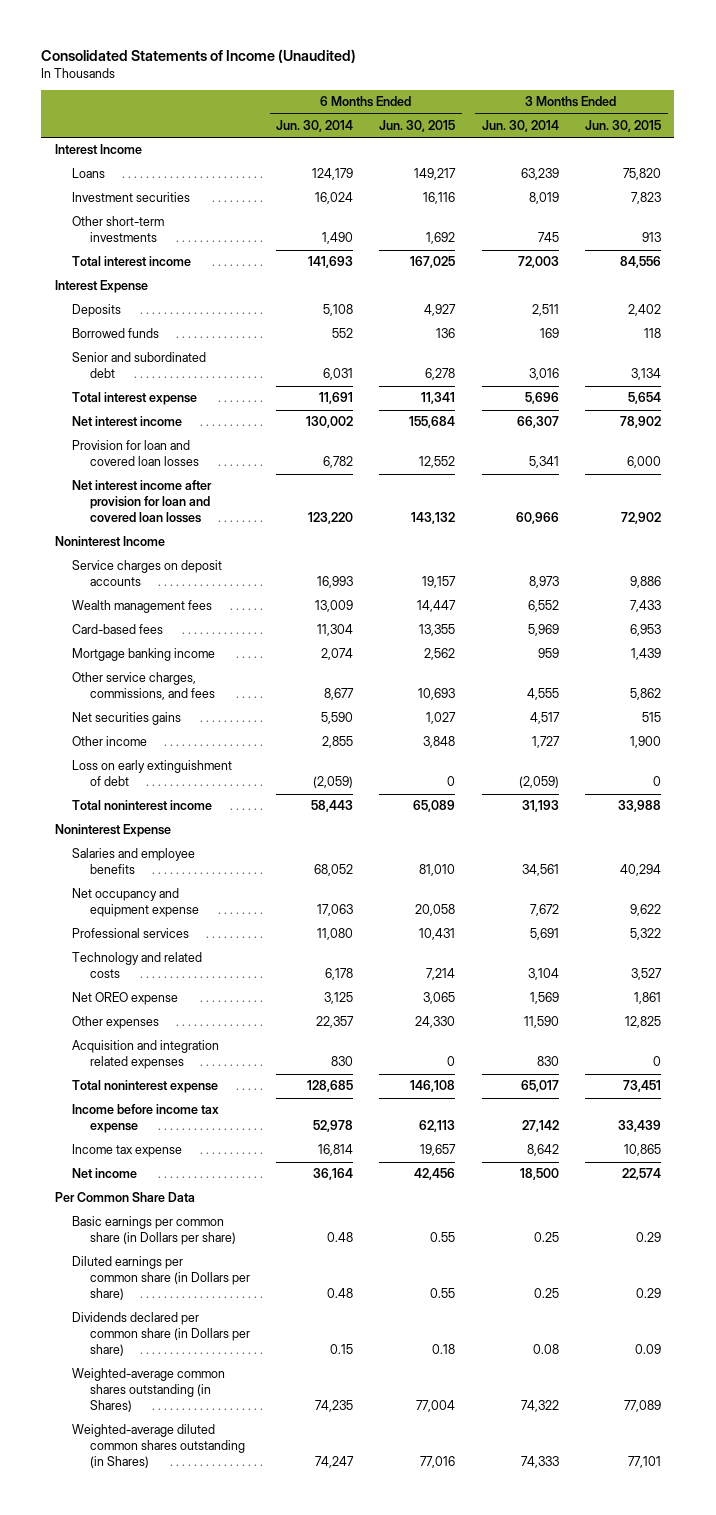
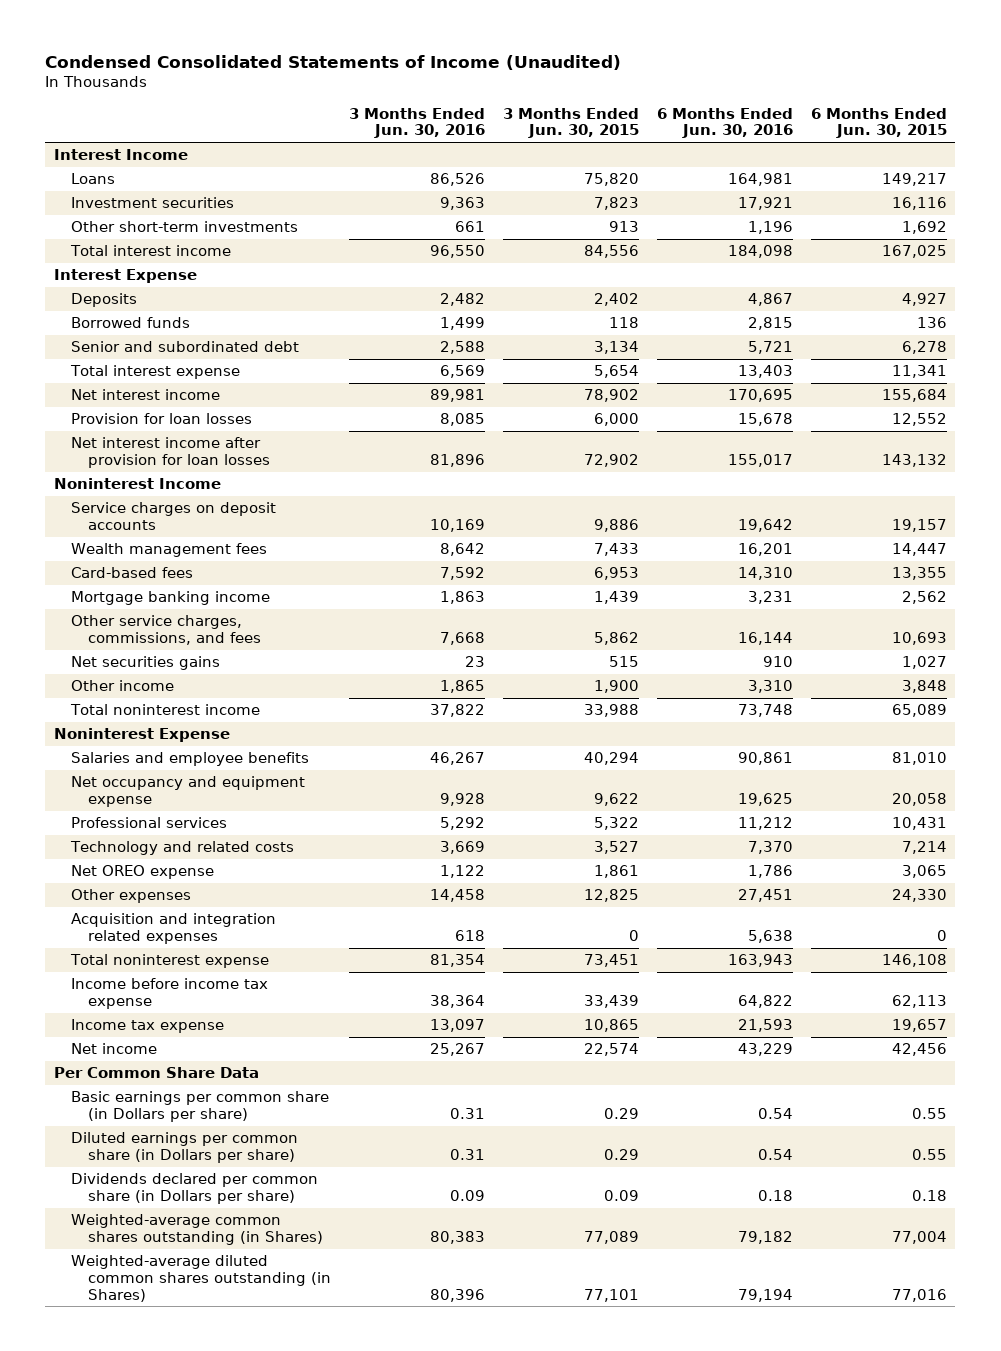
[41,48,357,63] Consolidated Statements of Income (Unaudited) -> [45,54,622,70] Condensed Consolidated Statements of Income (Unaudited)
[276,120,354,133] Jun. 30, 2014 -> none
[481,120,559,133] Jun. 30, 2014 -> none
none -> [349,107,486,139] 3 Months Ended Jun. 30, 2016
none -> [656,107,793,139] 6 Months Ended Jun. 30, 2016
[72,440,199,467] Provision for loan and covered loan losses -> [71,413,253,425] Provision for loan losses
[72,480,213,524] Net interest income after provision for loan and covered loan losses -> [71,437,271,468] Net interest income after provision for loan losses
[72,760,233,787] Loss on early extinguishment of debt -> none

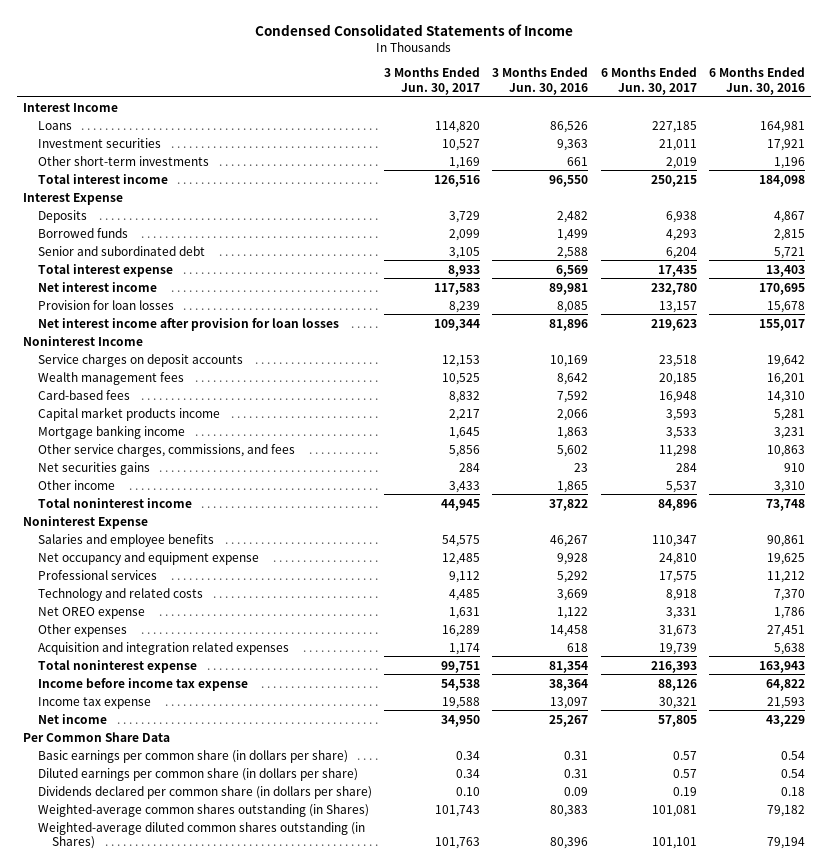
[45,54,622,70] Condensed Consolidated Statements of Income (Unaudited) -> [255,23,574,36] Condensed Consolidated Statements of Income
[502,107,639,139] 3 Months Ended Jun. 30, 2015 -> none
[810,107,947,139] 6 Months Ended Jun. 30, 2015 -> none
none -> [384,67,481,95] 3 Months Ended Jun. 30, 2017
none -> [600,67,697,95] 6 Months Ended Jun. 30, 2017
none -> [37,406,220,421] Capital market products income
[440,631,486,645] 7,668 -> [557,444,589,457] 5,602
[737,631,793,645] 16,144 -> [767,444,806,457] 10,863
[71,1091,330,1122] Basic earnings per common share (in Dollars per share) -> [37,749,348,763] Basic earnings per common share (in dollars per share)
[71,1132,299,1163] Diluted earnings per common share (in Dollars per share) -> [37,767,358,781] Diluted earnings per common share (in dollars per share)
[71,1173,319,1204] Dividends declared per common share (in Dollars per share) -> [37,785,372,799] Dividends declared per common share (in dollars per share)

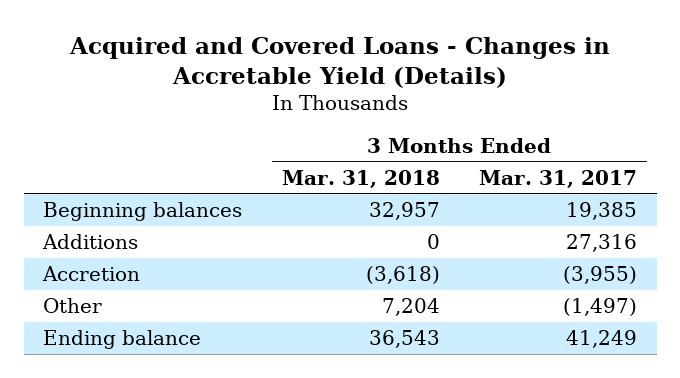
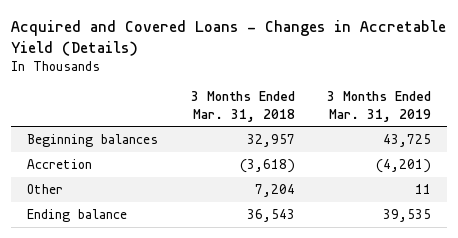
[478,169,637,188] Mar. 31, 2017 -> none
none -> [326,91,431,122] 3 Months Ended Mar. 31, 2019
[42,234,139,250] Additions -> none

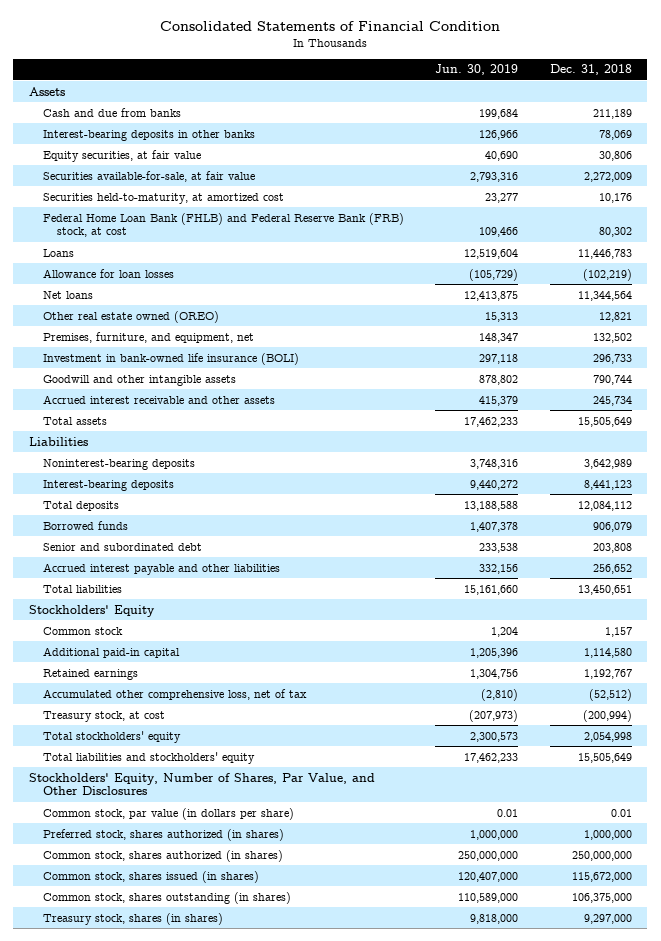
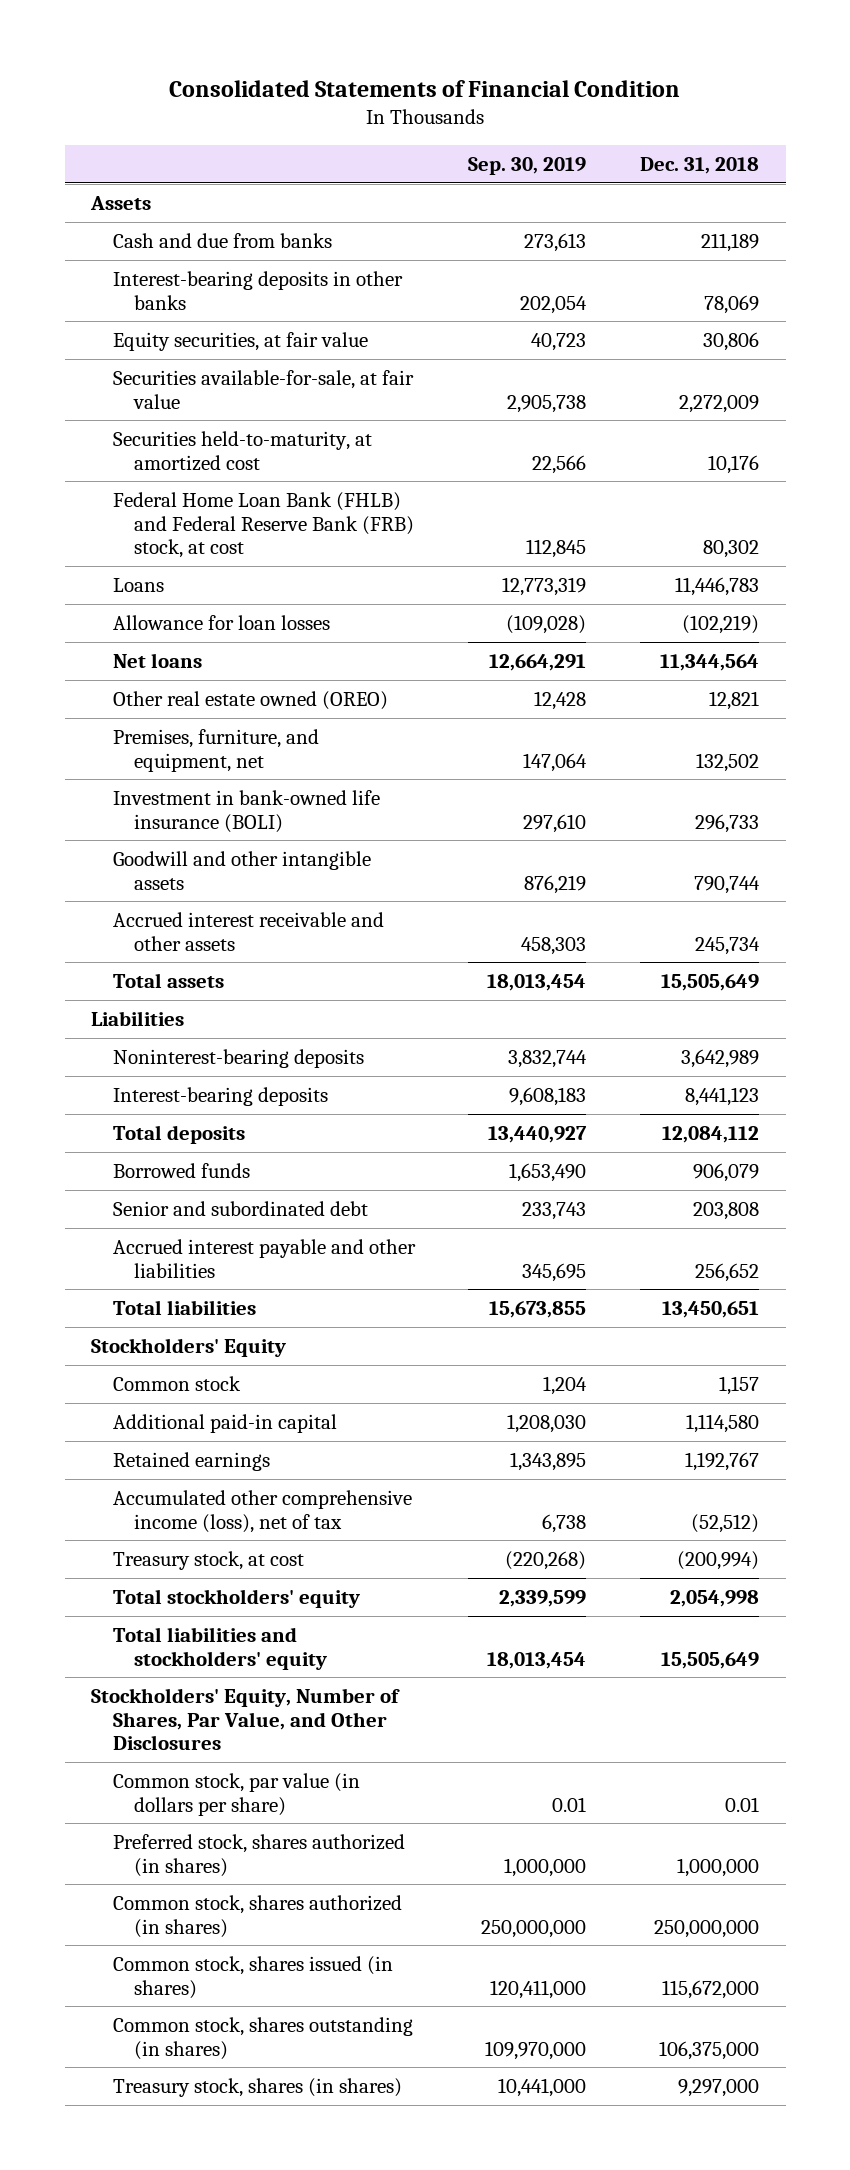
[435,64,519,76] Jun. 30, 2019 -> none
none -> [468,156,587,175] Sep. 30, 2019
[43,688,308,700] Accumulated other comprehensive loss, net of tax -> [112,1489,412,1533] Accumulated other comprehensive income (loss), net of tax

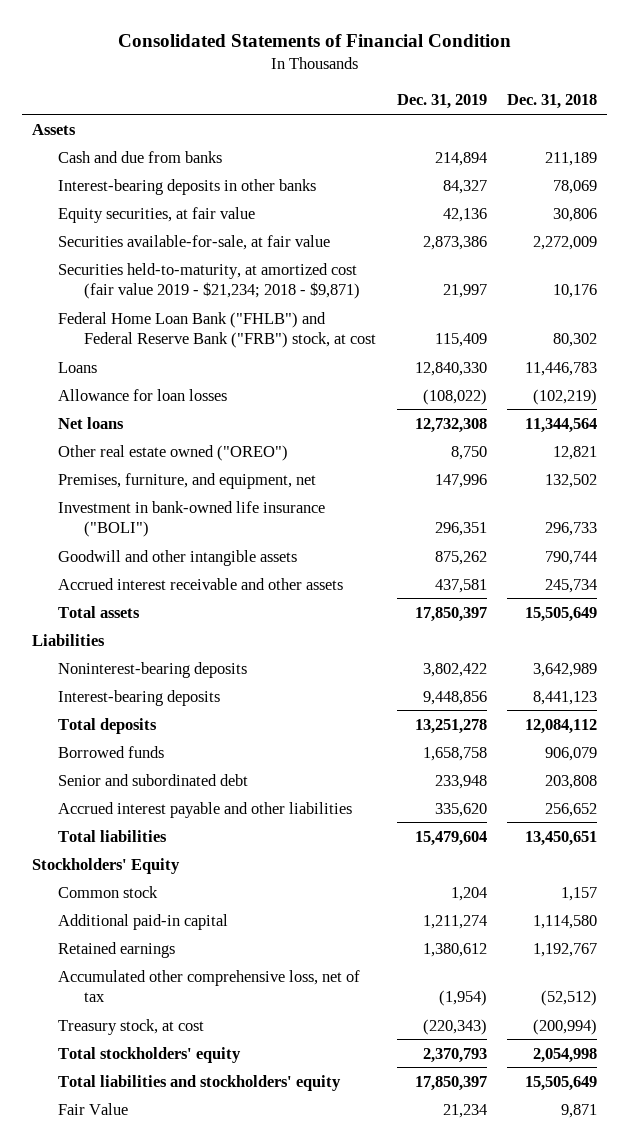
[468,156,587,175] Sep. 30, 2019 -> none
none -> [396,94,487,110] Dec. 31, 2019
[112,430,372,471] Securities held-to-maturity, at amortized cost -> [58,262,360,300] Securities held-to-maturity, at amortized cost (fair value 2019 - $21,234; 2018 - $9,871)
[112,491,414,559] Federal Home Loan Bank (FHLB) and Federal Reserve Bank (FRB) stock, at cost -> [58,311,376,349] Federal Home Loan Bank ("FHLB") and Federal Reserve Bank ("FRB") stock, at cost
[112,690,388,710] Other real estate owned (OREO) -> [58,444,289,461] Other real estate owned ("OREO")
[112,789,380,833] Investment in bank-owned life insurance (BOLI) -> [58,500,326,538] Investment in bank-owned life insurance ("BOLI")
[112,1489,412,1533] Accumulated other comprehensive income (loss), net of tax -> [58,969,361,1003] Accumulated other comprehensive loss, net of tax
[91,1687,401,1751] Stockholders' Equity, Number of Shares, Par Value, and Other Disclosures -> none
[112,1772,360,1816] Common stock, par value (in dollars per share) -> none
[112,1833,405,1877] Preferred stock, shares authorized (in shares) -> none
[112,1894,402,1938] Common stock, shares authorized (in shares) -> none
[112,1955,393,1999] Common stock, shares issued (in shares) -> none
[112,2016,413,2060] Common stock, shares outstanding (in shares) -> none
[112,2077,402,2097] Treasury stock, shares (in shares) -> none
none -> [58,1102,129,1115] Fair Value

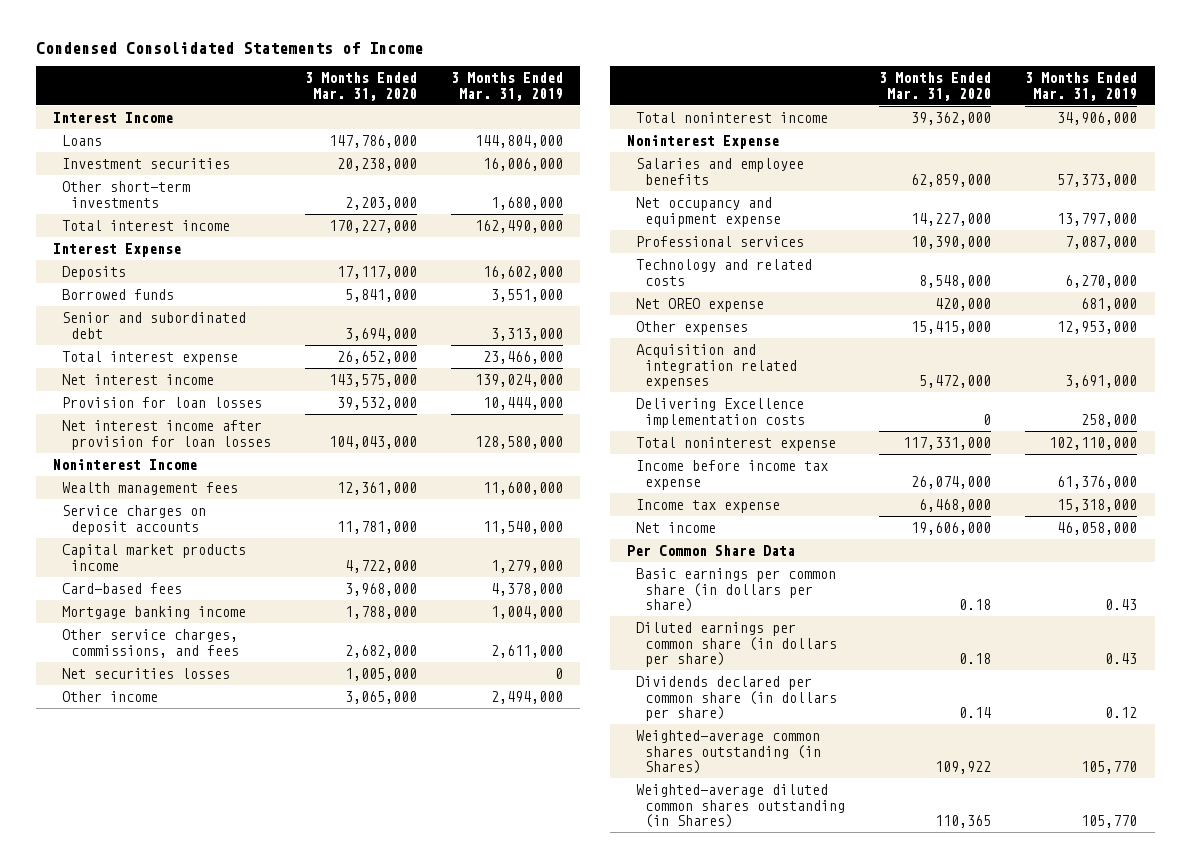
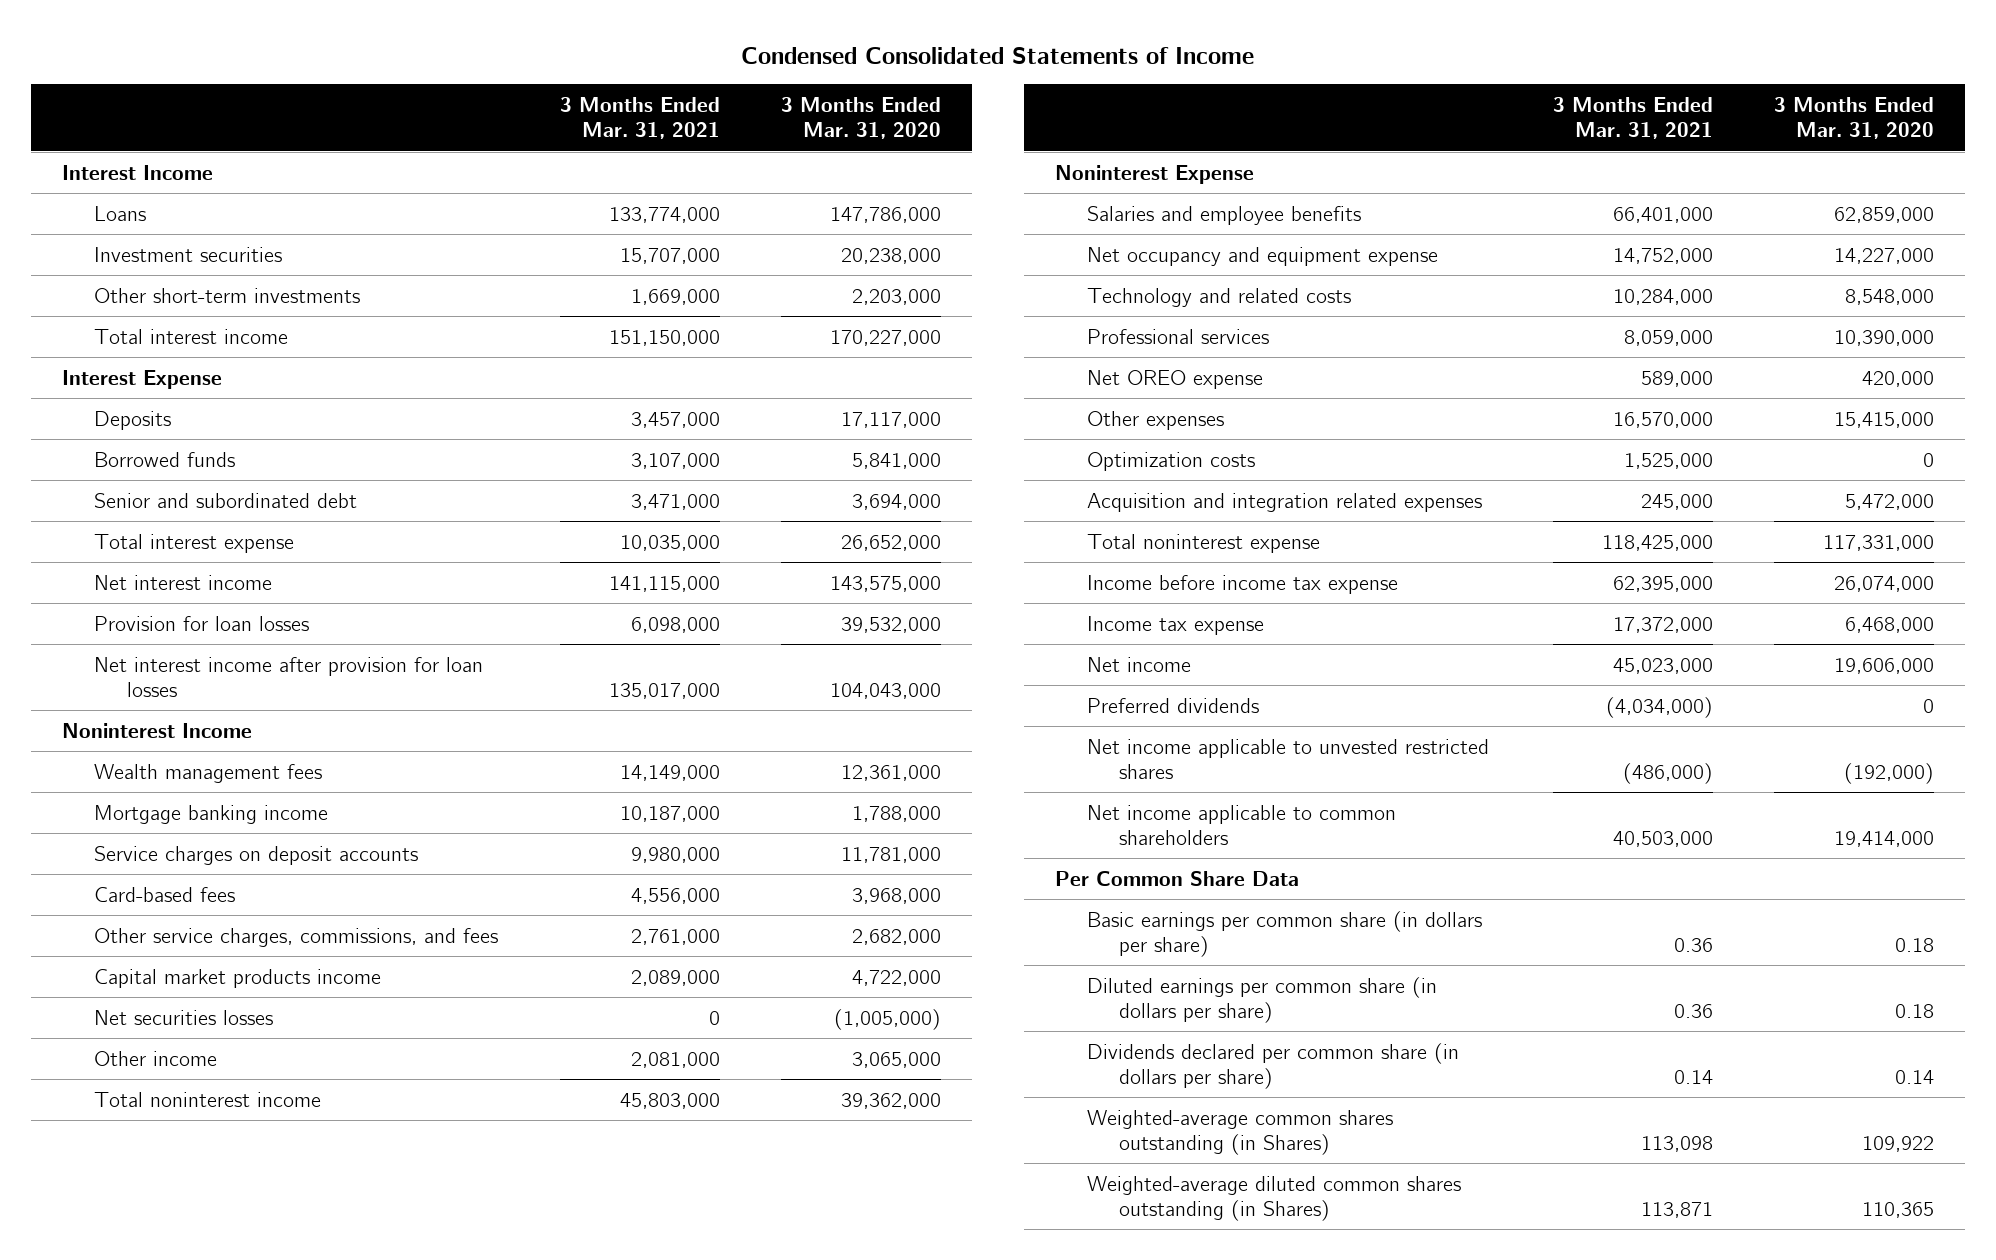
[451,72,564,101] 3 Months Ended Mar. 31, 2019 -> none
none -> [559,97,720,140] 3 Months Ended Mar. 31, 2021
[61,606,246,620] Mortgage banking income -> [94,804,329,824] Mortgage banking income
[61,544,246,571] Capital market products income -> [94,968,382,988] Capital market products income
[345,668,418,682] 1,005,000 -> [834,1008,942,1030] (1,005,000)
[636,236,805,248] Professional services -> [1087,328,1270,344] Professional services
none -> [1087,451,1256,471] Optimization costs
[636,398,805,428] Delivering Excellence implementation costs -> none
none -> [1087,697,1260,713] Preferred dividends
none -> [1087,738,1490,779] Net income applicable to unvested restricted shares
none -> [1087,804,1397,845] Net income applicable to common shareholders

